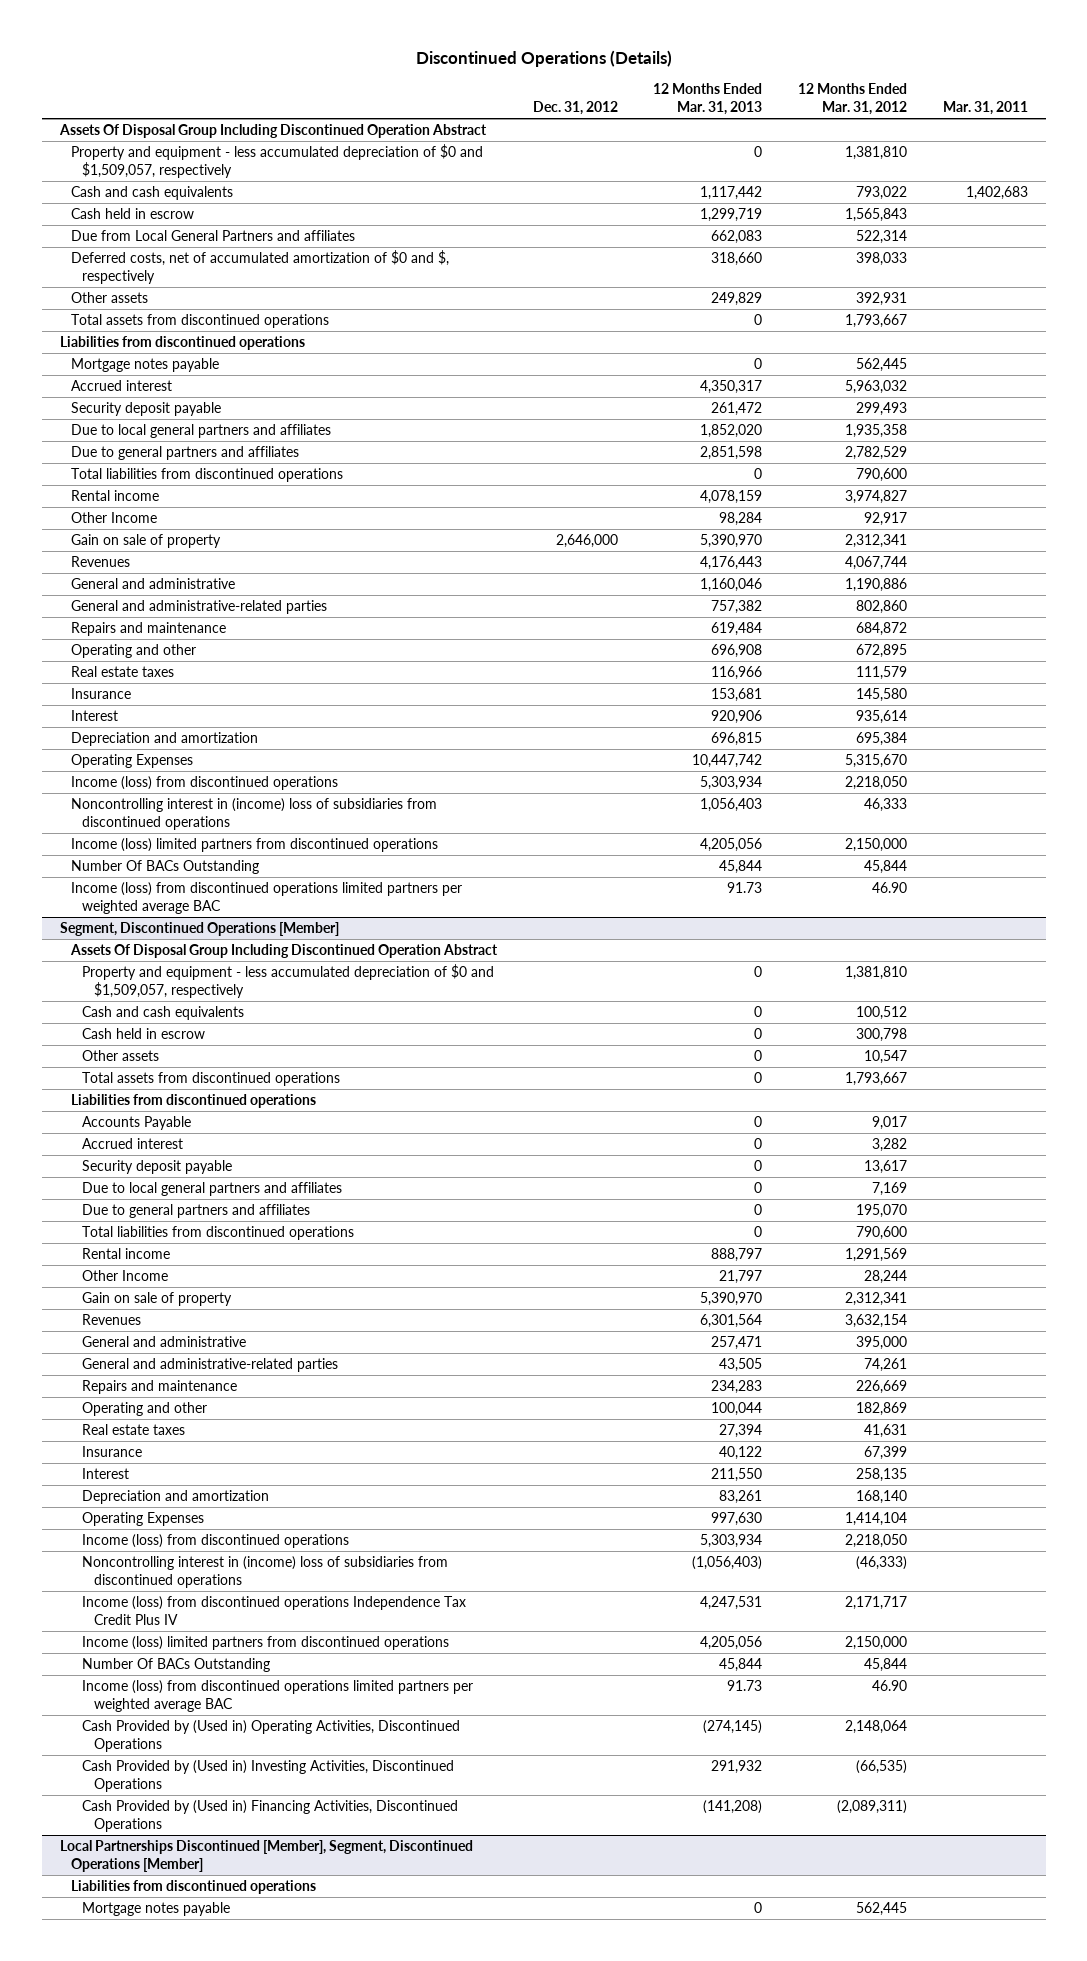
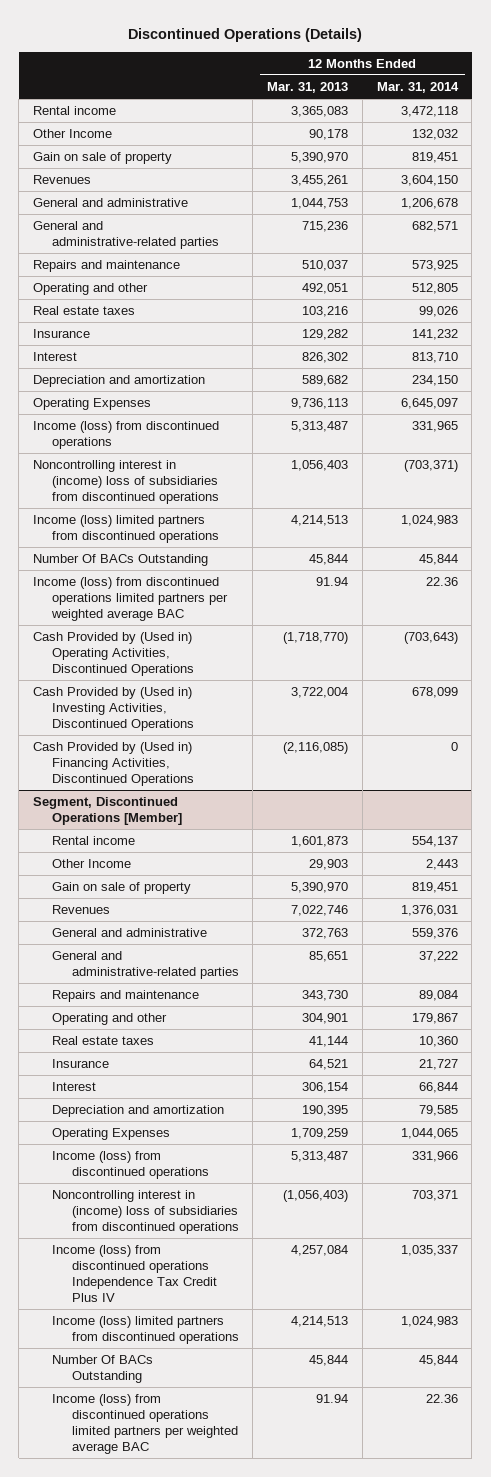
[532,101,618,116] Dec. 31, 2012 -> none
[798,83,908,116] 12 Months Ended Mar. 31, 2012 -> none
[942,101,1028,116] Mar. 31, 2011 -> none
none -> [376,81,459,93] Mar. 31, 2014
[58,124,487,139] Assets Of Disposal Group Including Discontinued Operation Abstract -> none
[71,144,484,179] Property and equipment - less accumulated depreciation of $0 and $1,509,057, respectively -> none
[71,186,234,201] Cash and cash equivalents -> none
[71,208,195,220] Cash held in escrow -> none
[71,230,356,242] Due from Local General Partners and affiliates -> none
[71,250,450,285] Deferred costs, net of accumulated amortization of $0 and $, respectively -> none
[71,292,149,304] Other assets -> none
[71,314,330,329] Total assets from discontinued operations -> none
[59,336,305,351] Liabilities from discontinued operations -> none
[71,358,220,373] Mortgage notes payable -> none
[71,380,173,392] Accrued interest -> none
[71,402,222,417] Security deposit payable -> none
[71,424,332,439] Due to local general partners and affiliates -> none
[71,446,300,461] Due to general partners and affiliates -> none
[71,468,344,483] Total liabilities from discontinued operations -> none
[700,490,763,505] 4,078,159 -> [291,106,349,118] 3,365,083
[719,512,763,527] 98,284 -> [309,129,349,141] 90,178
[700,556,763,571] 4,176,443 -> [291,175,349,187] 3,455,261
[700,578,763,593] 1,160,046 -> [291,198,349,210] 1,044,753
[711,600,763,615] 757,382 -> [302,221,349,233] 715,236
[711,622,763,637] 619,484 -> [302,260,349,272] 510,037
[711,644,763,659] 696,908 -> [302,283,349,295] 492,051
[711,666,763,681] 116,966 -> [302,306,349,318] 103,216
[711,688,763,703] 153,681 -> [302,329,349,341] 129,282
[711,710,763,725] 920,906 -> [302,352,349,364] 826,302
[711,732,763,747] 696,815 -> [302,375,349,387] 589,682
[692,754,763,769] 10,447,742 -> [291,398,349,410] 9,736,113
[700,776,763,791] 5,303,934 -> [291,421,349,433] 5,313,487
[700,838,763,853] 4,205,056 -> [291,515,349,527] 4,214,513
[727,882,763,894] 91.73 -> [316,577,349,587] 91.94
none -> [33,632,195,676] Cash Provided by (Used in) Operating Activities, Discontinued Operations
none -> [33,687,195,731] Cash Provided by (Used in) Investing Activities, Discontinued Operations
none -> [33,742,195,786] Cash Provided by (Used in) Financing Activities, Discontinued Operations
[70,944,499,959] Assets Of Disposal Group Including Discontinued Operation Abstract -> none
[82,964,495,999] Property and equipment - less accumulated depreciation of $0 and $1,509,057, respectively -> none
[82,1006,245,1021] Cash and cash equivalents -> none
[82,1028,206,1040] Cash held in escrow -> none
[82,1050,160,1062] Other assets -> none
[82,1072,341,1087] Total assets from discontinued operations -> none
[71,1094,317,1109] Liabilities from discontinued operations -> none
[82,1116,192,1131] Accounts Payable -> none
[82,1138,184,1150] Accrued interest -> none
[82,1160,233,1175] Security deposit payable -> none
[82,1182,343,1197] Due to local general partners and affiliates -> none
[82,1204,311,1219] Due to general partners and affiliates -> none
[82,1226,355,1241] Total liabilities from discontinued operations -> none
[711,1248,763,1263] 888,797 -> [291,836,349,848] 1,601,873
[719,1270,763,1285] 21,797 -> [309,859,349,871] 29,903
[700,1314,763,1329] 6,301,564 -> [291,905,349,917] 7,022,746
[711,1336,763,1351] 257,471 -> [302,928,349,940] 372,763
[719,1358,763,1373] 43,505 -> [309,951,349,963] 85,651
[711,1380,763,1395] 234,283 -> [302,990,349,1002] 343,730
[711,1402,763,1417] 100,044 -> [302,1013,349,1025] 304,901
[719,1424,763,1439] 27,394 -> [309,1036,349,1048] 41,144
[719,1446,763,1461] 40,122 -> [309,1059,349,1071] 64,521
[711,1468,763,1483] 211,550 -> [302,1082,349,1094] 306,154
[719,1490,763,1505] 83,261 -> [302,1105,349,1117] 190,395
[711,1512,763,1527] 997,630 -> [291,1128,349,1140] 1,709,259
[700,1534,763,1549] 5,303,934 -> [291,1151,349,1163] 5,313,487
[700,1596,763,1611] 4,247,531 -> [291,1245,349,1257] 4,257,084
[700,1636,763,1651] 4,205,056 -> [291,1316,349,1328] 4,214,513
[82,1720,461,1753] Cash Provided by (Used in) Operating Activities, Discontinued Operations -> none
[82,1760,455,1793] Cash Provided by (Used in) Investing Activities, Discontinued Operations -> none
[82,1800,459,1833] Cash Provided by (Used in) Financing Activities, Discontinued Operations -> none
[59,1840,473,1873] Local Partnerships Discontinued [Member], Segment, Discontinued Operations [Member] -> none
[71,1880,317,1895] Liabilities from discontinued operations -> none
[82,1902,231,1917] Mortgage notes payable -> none
[727,1680,763,1692] 91.73 -> [316,1394,349,1404] 91.94

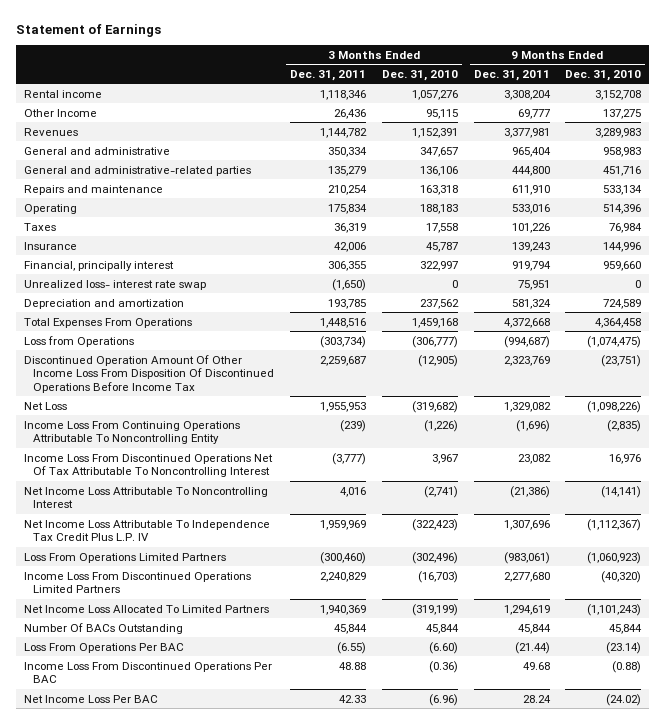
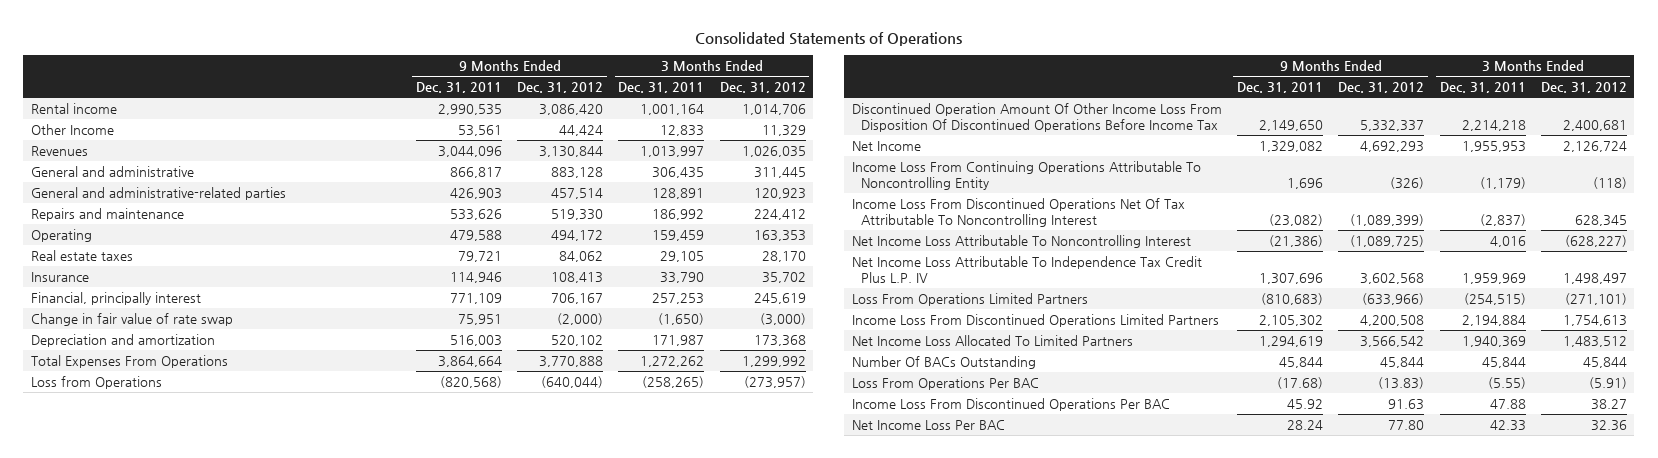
[16,23,162,37] Statement of Earnings -> [694,31,962,46] Consolidated Statements of Operations
[381,70,458,82] Dec. 31, 2010 -> none
[565,70,642,82] Dec. 31, 2010 -> none
none -> [517,82,604,94] Dec. 31, 2012
none -> [719,82,806,94] Dec. 31, 2012
[319,89,366,100] 1,118,346 -> [640,103,705,115] 1,001,164
[503,89,551,100] 3,308,204 -> [438,103,503,115] 2,990,535
[333,108,366,119] 26,436 -> [660,124,705,136] 12,833
[517,108,550,119] 69,777 -> [458,124,503,136] 53,561
[319,127,367,138] 1,144,782 -> [640,145,705,157] 1,013,997
[503,127,550,138] 3,377,981 -> [438,145,503,157] 3,044,096
[327,146,367,157] 350,334 -> [652,166,705,178] 306,435
[511,146,551,157] 965,404 -> [450,166,503,178] 866,817
[327,165,366,176] 135,279 -> [652,187,705,199] 128,891
[511,165,550,176] 444,800 -> [450,187,503,199] 426,903
[327,184,367,195] 210,254 -> [652,208,705,220] 186,992
[511,184,550,195] 611,910 -> [450,208,503,220] 533,626
[327,203,367,214] 175,834 -> [652,229,705,241] 159,459
[511,203,550,214] 533,016 -> [450,229,503,241] 479,588
[23,222,56,231] Taxes -> [30,249,133,261] Real estate taxes
[333,222,366,233] 36,319 -> [660,250,705,262] 29,105
[511,222,550,233] 101,226 -> [458,250,503,262] 79,721
[333,241,366,252] 42,006 -> [660,271,705,283] 33,790
[511,241,550,252] 139,243 -> [450,271,503,283] 114,946
[327,260,366,271] 306,355 -> [652,292,705,304] 257,253
[511,260,551,271] 919,794 -> [450,292,503,304] 771,109
[23,279,206,290] Unrealized loss- interest rate swap -> [30,312,233,326] Change in fair value of rate swap
[327,298,366,309] 193,785 -> [652,334,705,346] 171,987
[511,298,551,309] 581,324 -> [450,334,503,346] 516,003
[319,317,366,328] 1,448,516 -> [640,355,705,367] 1,272,262
[503,317,550,328] 4,372,668 -> [438,355,503,367] 3,864,664
[319,335,366,348] (303,734) -> [642,375,705,388] (258,265)
[503,335,550,348] (994,687) -> [440,375,503,388] (820,568)
[319,355,366,366] 2,259,687 -> [1461,119,1526,131] 2,214,218
[503,355,550,366] 2,323,769 -> [1259,119,1324,131] 2,149,650
[23,401,67,410] Net Loss -> [851,140,921,151] Net Income
[339,419,366,432] (239) -> [1479,176,1526,189] (1,179)
[515,419,550,432] (1,696) -> [1287,177,1324,189] 1,696
[331,452,366,465] (3,777) -> [1479,213,1526,226] (2,837)
[517,453,551,464] 23,082 -> [1269,213,1324,226] (23,082)
[319,551,366,564] (300,460) -> [1463,292,1526,305] (254,515)
[503,551,550,564] (983,061) -> [1261,292,1324,305] (810,683)
[319,571,366,582] 2,240,829 -> [1461,314,1526,326] 2,194,884
[503,571,550,582] 2,277,680 -> [1259,314,1324,326] 2,105,302
[336,641,366,654] (6.55) -> [1487,376,1526,389] (5.55)
[514,641,550,654] (21.44) -> [1277,376,1324,389] (17.68)
[338,661,366,670] 48.88 -> [1489,398,1526,409] 47.88
[522,661,550,670] 49.68 -> [1287,398,1324,409] 45.92

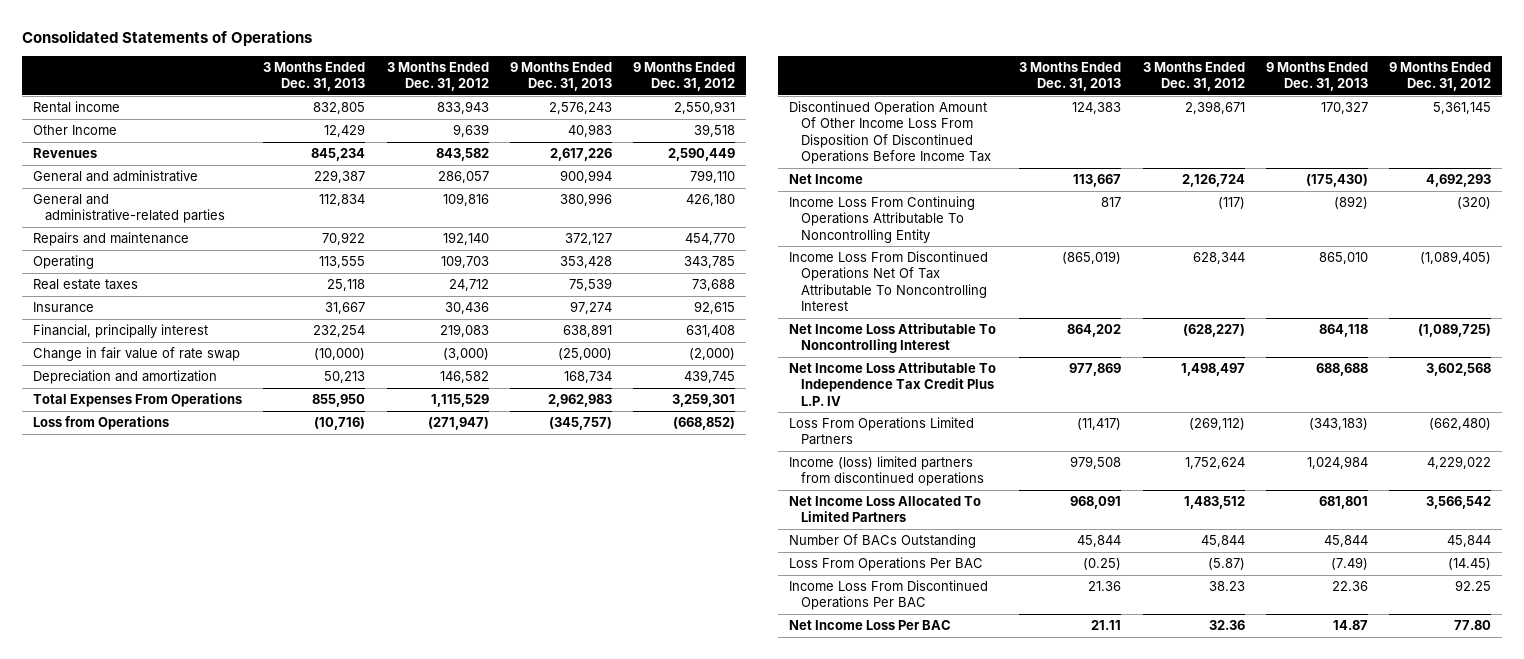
[416,82,503,94] Dec. 31, 2011 -> none
[618,82,705,94] Dec. 31, 2011 -> none
none -> [263,62,366,92] 3 Months Ended Dec. 31, 2013
none -> [509,62,612,92] 9 Months Ended Dec. 31, 2013
[539,103,604,115] 3,086,420 -> [674,101,736,115] 2,550,931
[741,103,806,115] 1,014,706 -> [436,101,489,115] 833,943
[559,124,604,136] 44,424 -> [694,124,736,138] 39,518
[761,124,806,136] 11,329 -> [452,124,489,138] 9,639
[539,145,604,157] 3,130,844 -> [668,148,736,162] 2,590,449
[741,145,806,157] 1,026,035 -> [435,148,489,162] 843,582
[551,166,604,178] 883,128 -> [690,170,736,184] 799,110
[753,166,806,178] 311,445 -> [437,171,489,184] 286,057
[551,187,604,199] 457,514 -> [686,194,736,207] 426,180
[753,187,806,199] 120,923 -> [442,193,489,207] 109,816
[551,208,604,220] 519,330 -> [685,233,736,246] 454,770
[753,208,806,220] 224,412 -> [442,232,489,246] 192,140
[551,229,604,241] 494,172 -> [684,256,736,269] 343,785
[753,229,806,241] 163,353 -> [440,255,489,269] 109,703
[559,250,604,262] 84,062 -> [692,279,736,292] 73,688
[761,250,806,262] 28,170 -> [448,279,489,292] 24,712
[551,271,604,283] 108,413 -> [694,301,736,315] 92,615
[761,271,806,283] 35,702 -> [444,302,489,315] 30,436
[551,292,604,304] 706,167 -> [686,325,736,338] 631,408
[753,292,806,304] 245,619 -> [439,324,489,338] 219,083
[551,334,604,346] 520,102 -> [684,370,736,384] 439,745
[753,334,806,346] 173,368 -> [439,371,489,384] 146,582
[539,355,604,367] 3,770,888 -> [672,394,736,408] 3,259,301
[741,355,806,367] 1,299,992 -> [430,394,489,408] 1,115,529
[541,375,604,388] (640,044) -> [673,417,736,431] (668,852)
[743,375,806,388] (273,957) -> [427,417,489,431] (271,947)
[1360,119,1425,131] 5,332,337 -> [1432,102,1491,115] 5,361,145
[1562,119,1627,131] 2,400,681 -> [1184,101,1245,115] 2,398,671
[1390,176,1425,189] (326) -> [1456,197,1491,210] (320)
[1592,176,1627,189] (118) -> [1217,197,1245,210] (117)
[1350,213,1425,226] (1,089,399) -> [1419,251,1491,265] (1,089,405)
[1574,214,1627,226] 628,345 -> [1192,252,1245,265] 628,344
[1362,292,1425,305] (633,966) -> [1428,418,1491,431] (662,480)
[1564,292,1627,305] (271,101) -> [1188,417,1245,431] (269,112)
[851,313,1219,327] Income Loss From Discontinued Operations Limited Partners -> [789,456,985,487] Income (loss) limited partners from discontinued operations
[1360,314,1425,326] 4,200,508 -> [1426,456,1491,470] 4,229,022
[1562,314,1627,326] 1,754,613 -> [1184,457,1245,470] 1,752,624
[1378,376,1425,389] (13.83) -> [1447,558,1491,571] (14.45)
[1588,376,1627,389] (5.91) -> [1207,558,1245,571] (5.87)
[1388,398,1425,410] 91.63 -> [1454,580,1491,592] 92.25
[1590,398,1627,410] 38.27 -> [1208,581,1245,592] 38.23

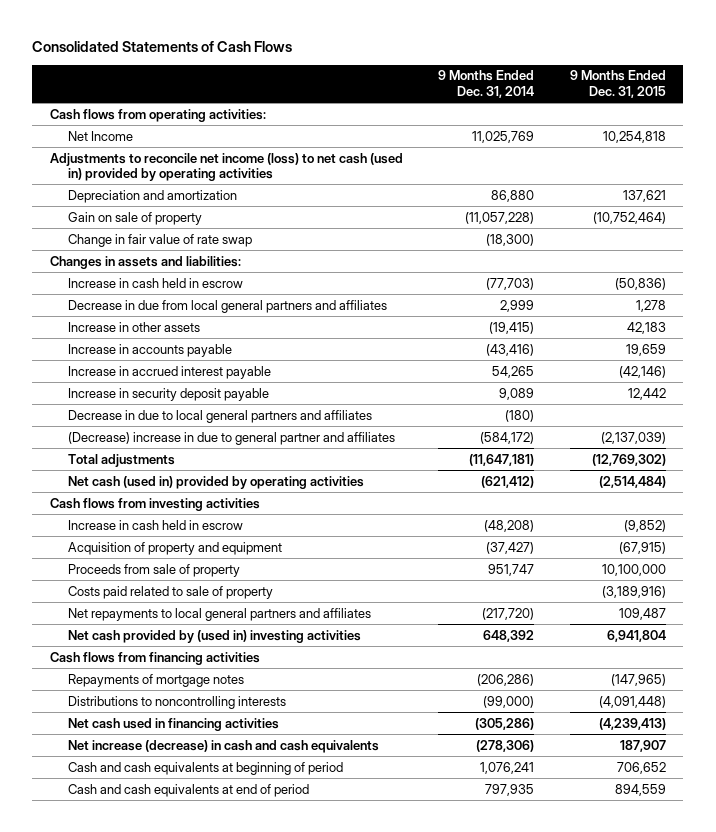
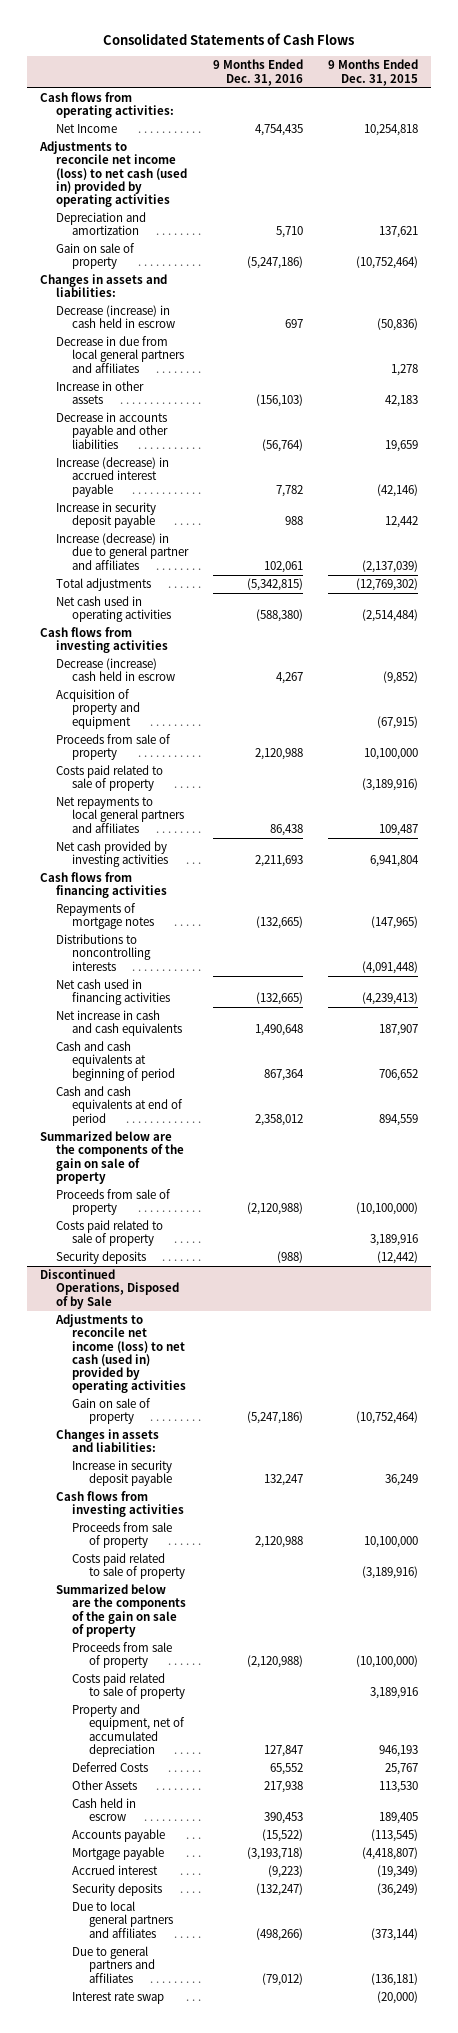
[438,70,535,99] 9 Months Ended Dec. 31, 2014 -> none
none -> [213,59,304,86] 9 Months Ended Dec. 31, 2016
[67,233,252,247] Change in fair value of rate swap -> none
[67,277,243,288] Increase in cash held in escrow -> [56,305,176,329] Decrease (increase) in cash held in escrow
[67,343,232,357] Increase in accounts payable -> [56,412,169,449] Decrease in accounts payable and other liabilities
[67,365,271,379] Increase in accrued interest payable -> [56,457,170,497] Increase (decrease) in accrued interest payable
[67,409,372,423] Decrease in due to local general partners and affiliates -> none
[67,431,395,445] (Decrease) increase in due to general partner and affiliates -> [56,533,190,570] Increase (decrease) in due to general partner and affiliates
[67,475,364,489] Net cash (used in) provided by operating activities -> [56,596,172,623] Net cash used in operating activities
[67,519,243,530] Increase in cash held in escrow -> [56,658,176,682] Decrease (increase) cash held in escrow
[67,629,361,643] Net cash provided by (used in) investing activities -> [56,841,169,868] Net cash provided by investing activities
[67,739,379,753] Net increase (decrease) in cash and cash equivalents -> [56,1010,183,1037] Net increase in cash and cash equivalents
none -> [39,1131,185,1184] Summarized below are the components of the gain on sale of property
none -> [56,1189,172,1216] Proceeds from sale of property
none -> [56,1220,164,1247] Costs paid related to sale of property
none -> [56,1251,147,1265] Security deposits
none -> [39,1269,180,1309] Discontinued Operations, Disposed of by Sale
none -> [55,1314,187,1394] Adjustments to reconcile net income (loss) to net cash (used in) provided by operating activities
none -> [72,1398,152,1425] Gain on sale of property
none -> [56,1429,160,1453] Changes in assets and liabilities:
none -> [72,1460,173,1487] Increase in security deposit payable
none -> [56,1491,185,1518] Cash flows from investing activities
none -> [72,1522,173,1549] Proceeds from sale of property
none -> [72,1553,185,1580] Costs paid related to sale of property
none -> [56,1584,187,1637] Summarized below are the components of the gain on sale of property
none -> [72,1642,173,1669] Proceeds from sale of property
none -> [72,1673,185,1700] Costs paid related to sale of property
none -> [72,1704,185,1757] Property and equipment, net of accumulated depreciation
none -> [72,1762,149,1773] Deferred Costs
none -> [72,1780,138,1791] Other Assets
none -> [72,1798,137,1822] Cash held in escrow
none -> [72,1829,166,1843] Accounts payable
none -> [72,1847,165,1861] Mortgage payable
none -> [72,1865,159,1876] Accrued interest
none -> [72,1883,163,1897] Security deposits
none -> [72,1901,173,1938] Due to local general partners and affiliates
none -> [72,1946,155,1983] Due to general partners and affiliates
none -> [72,1992,165,2005] Interest rate swap

